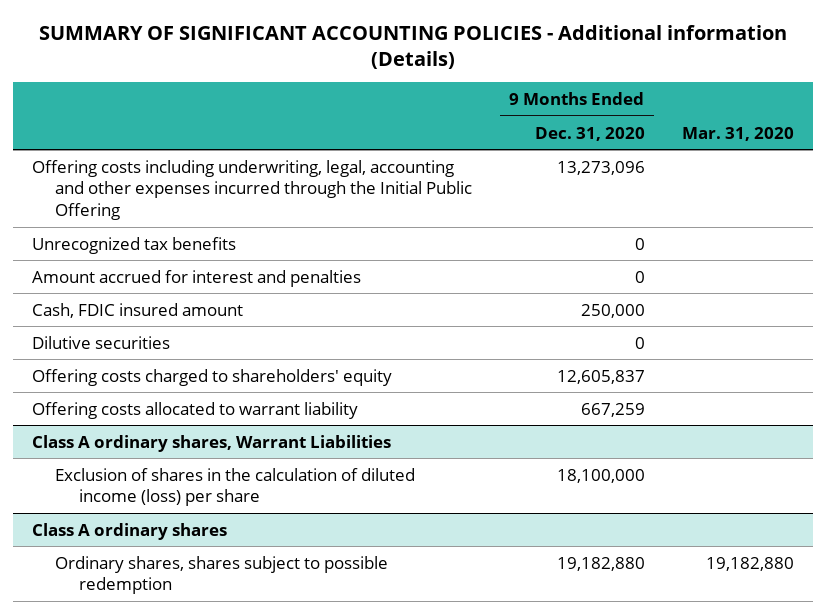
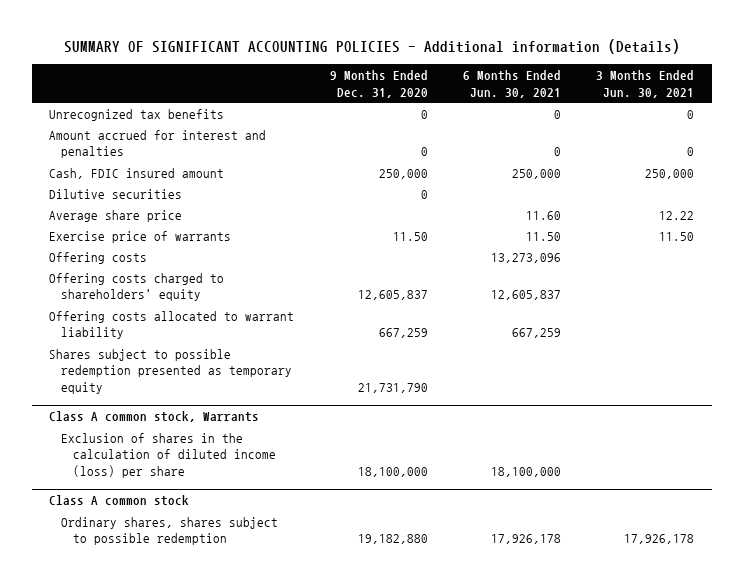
[681,126,794,141] Mar. 31, 2020 -> none
none -> [463,69,562,98] 6 Months Ended Jun. 30, 2021
none -> [596,69,695,98] 3 Months Ended Jun. 30, 2021
[32,159,473,220] Offering costs including underwriting, legal, accounting and other expenses incurred through the Initial Public Offering -> none
none -> [49,209,183,222] Average share price
none -> [49,230,232,243] Exercise price of warrants
none -> [49,251,148,264] Offering costs
[32,434,392,452] Class A ordinary shares, Warrant Liabilities -> none
none -> [49,348,293,394] Shares subject to possible redemption presented as temporary equity
none -> [49,411,260,423] Class A common stock, Warrants
[32,522,228,540] Class A ordinary shares -> [49,495,190,507] Class A common stock

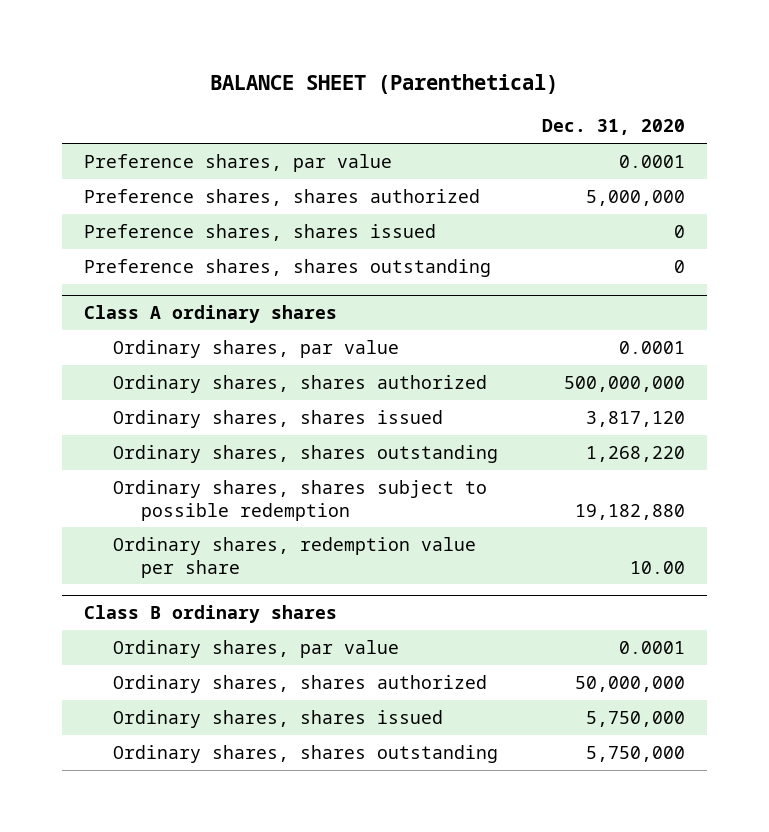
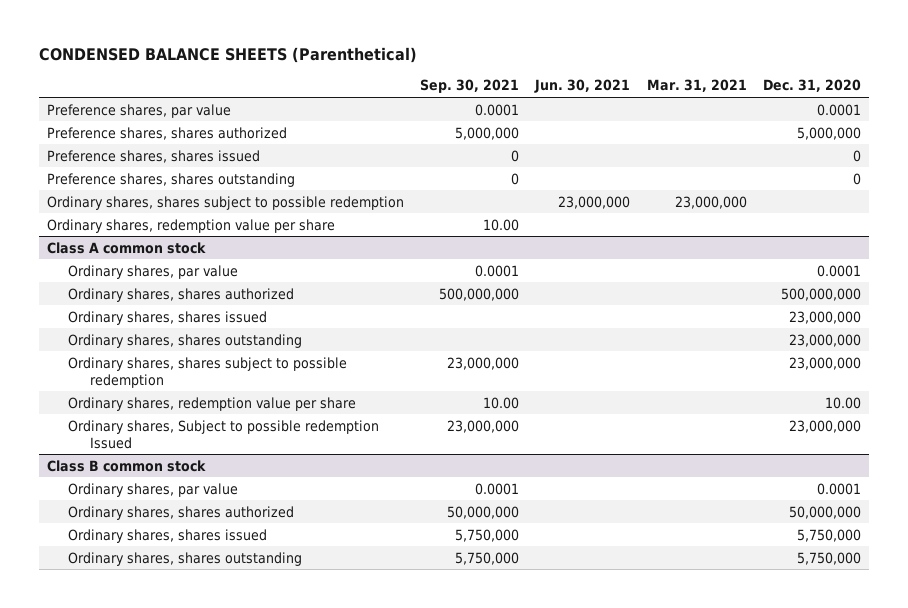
[210,74,559,95] BALANCE SHEET (Parenthetical) -> [38,47,417,64] CONDENSED BALANCE SHEETS (Parenthetical)
none -> [420,79,520,94] Sep. 30, 2021
none -> [534,79,631,94] Jun. 30, 2021
none -> [646,79,747,93] Mar. 31, 2021
none -> [46,195,404,210] Ordinary shares, shares subject to possible redemption
none -> [46,218,335,233] Ordinary shares, redemption value per share
[84,305,338,324] Class A ordinary shares -> [46,241,206,254] Class A common stock
[585,410,685,427] 3,817,120 -> [789,310,862,324] 23,000,000
[585,445,685,462] 1,268,220 -> [789,333,862,347] 23,000,000
[574,503,685,520] 19,182,880 -> [789,356,862,370] 23,000,000
none -> [68,419,380,449] Ordinary shares, Subject to possible redemption Issued
[84,605,338,624] Class B ordinary shares -> [46,459,206,472] Class B common stock

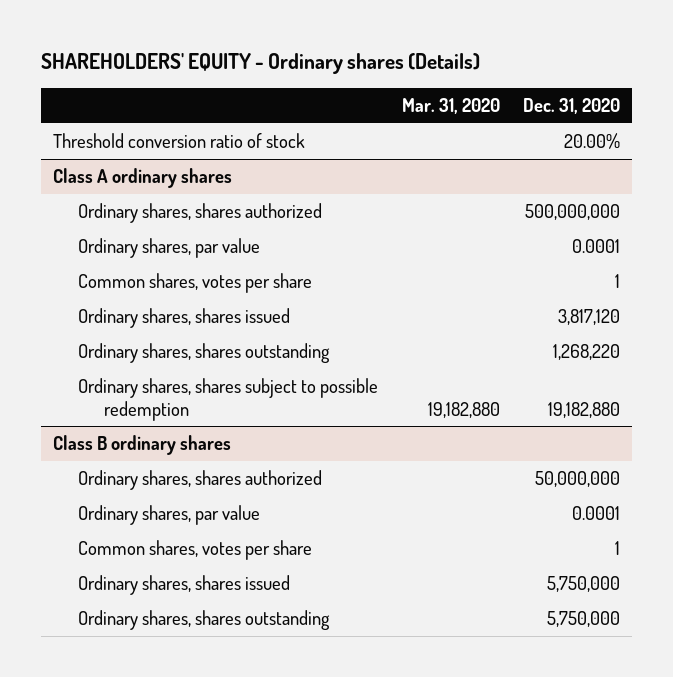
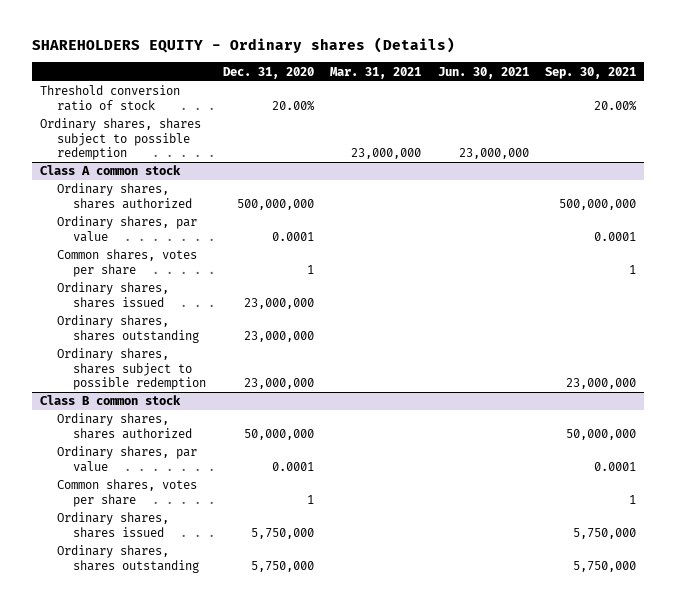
[40,53,480,75] SHAREHOLDERS' EQUITY - Ordinary shares (Details) -> [31,37,455,54] SHAREHOLDERS EQUITY - Ordinary shares (Details)
[401,97,500,114] Mar. 31, 2020 -> none
none -> [330,66,422,79] Mar. 31, 2021
none -> [437,66,529,79] Jun. 30, 2021
none -> [544,66,636,79] Sep. 30, 2021
none -> [39,118,201,161] Ordinary shares, shares subject to possible redemption
[52,168,232,189] Class A ordinary shares -> [39,165,181,176] Class A common stock
[558,309,621,326] 3,817,120 -> [243,297,314,309] 23,000,000
[553,344,621,361] 1,268,220 -> [243,330,314,342] 23,000,000
[548,401,621,418] 19,182,880 -> [243,378,314,390] 23,000,000
[52,435,231,456] Class B ordinary shares -> [39,395,181,406] Class B common stock

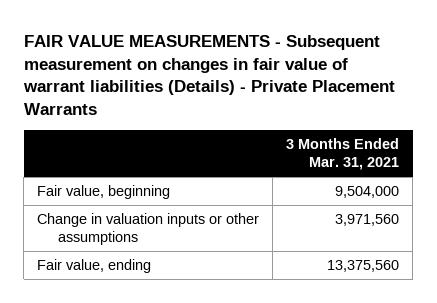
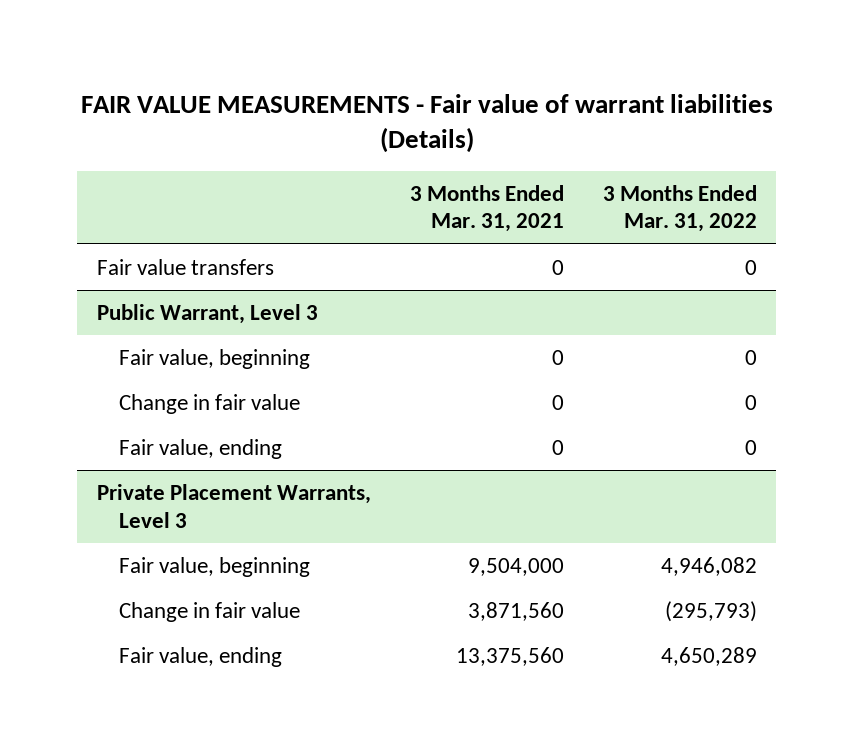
[22,34,395,116] FAIR VALUE MEASUREMENTS - Subsequent measurement on changes in fair value of warrant liabilities (Details) - Private Placement Warrants -> [80,93,773,154] FAIR VALUE MEASUREMENTS - Fair value of warrant liabilities (Details)
none -> [602,184,757,233] 3 Months Ended Mar. 31, 2022
none -> [96,259,274,276] Fair value transfers
none -> [96,304,318,325] Public Warrant, Level 3
none -> [118,349,310,370] Fair value, beginning
none -> [118,394,300,415] Change in fair value
none -> [118,439,282,460] Fair value, ending
none -> [96,484,371,528] Private Placement Warrants, Level 3
[37,213,260,246] Change in valuation inputs or other assumptions -> [118,602,300,623] Change in fair value
[335,214,400,227] 3,971,560 -> [467,602,564,622] 3,871,560

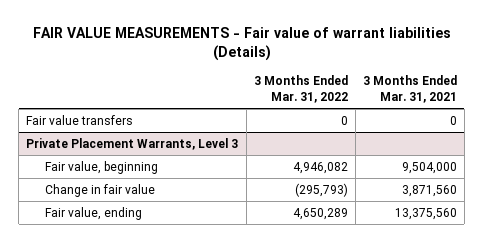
[96,304,318,325] Public Warrant, Level 3 -> none
[118,349,310,370] Fair value, beginning -> none
[118,394,300,415] Change in fair value -> none
[118,439,282,460] Fair value, ending -> none

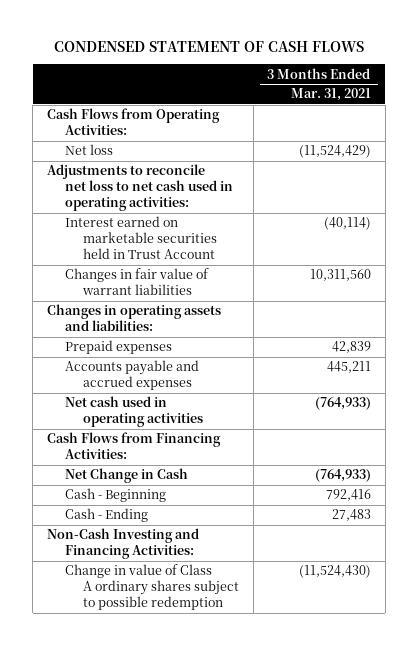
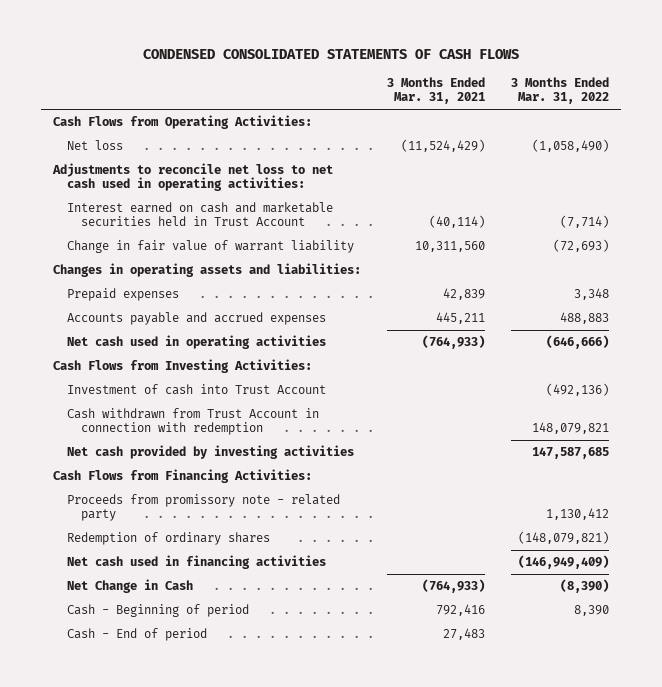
[53,40,364,52] CONDENSED STATEMENT OF CASH FLOWS -> [142,49,519,60] CONDENSED CONSOLIDATED STATEMENTS OF CASH FLOWS
none -> [510,77,609,105] 3 Months Ended Mar. 31, 2022
[64,216,217,260] Interest earned on marketable securities held in Trust Account -> [66,201,333,227] Interest earned on cash and marketable securities held in Trust Account
[64,268,209,296] Changes in fair value of warrant liabilities -> [66,239,354,253] Change in fair value of warrant liability
none -> [53,358,313,373] Cash Flows from Investing Activities:
none -> [66,383,326,395] Investment of cash into Trust Account
none -> [66,407,319,436] Cash withdrawn from Trust Account in connection with redemption
none -> [66,444,354,459] Net cash provided by investing activities
none -> [66,493,340,522] Proceeds from promissory note - related party
none -> [66,531,270,545] Redemption of ordinary shares
none -> [66,554,326,569] Net cash used in financing activities
[47,528,200,560] Non-Cash Investing and Financing Activities: -> none
[64,564,239,611] Change in value of Class A ordinary shares subject to possible redemption -> none
[64,488,166,503] Cash - Beginning -> [66,603,249,617] Cash - Beginning of period
[64,508,148,523] Cash - Ending -> [66,627,207,641] Cash - End of period

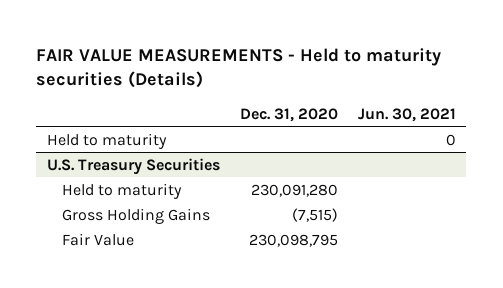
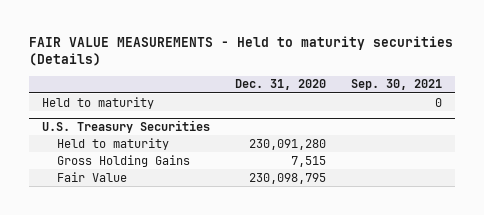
[358,107,457,122] Jun. 30, 2021 -> none
none -> [351,79,443,91] Sep. 30, 2021
[291,207,338,222] (7,515) -> [291,155,327,167] 7,515

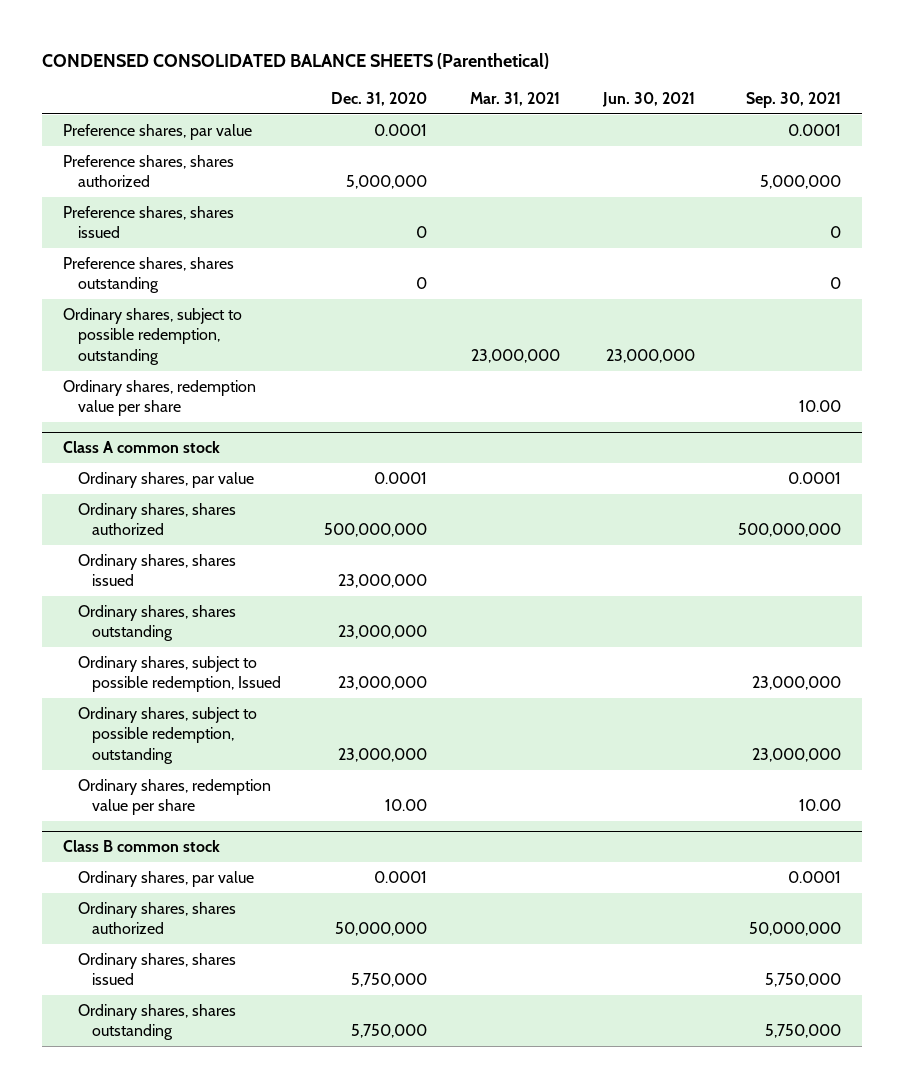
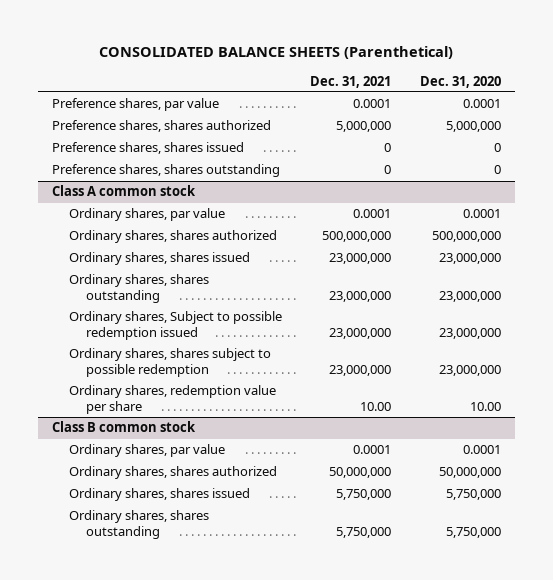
[41,52,549,69] CONDENSED CONSOLIDATED BALANCE SHEETS (Parenthetical) -> [99,46,454,60] CONSOLIDATED BALANCE SHEETS (Parenthetical)
[469,91,560,106] Mar. 31, 2021 -> none
[601,91,695,107] Jun. 30, 2021 -> none
[745,91,841,108] Sep. 30, 2021 -> none
none -> [310,75,392,88] Dec. 31, 2021
[63,308,243,365] Ordinary shares, subject to possible redemption, outstanding -> none
[63,380,257,417] Ordinary shares, redemption value per share -> none
[77,656,282,693] Ordinary shares, subject to possible redemption, Issued -> [68,311,282,340] Ordinary shares, Subject to possible redemption issued
[77,707,257,764] Ordinary shares, subject to possible redemption, outstanding -> [68,348,271,377] Ordinary shares, shares subject to possible redemption

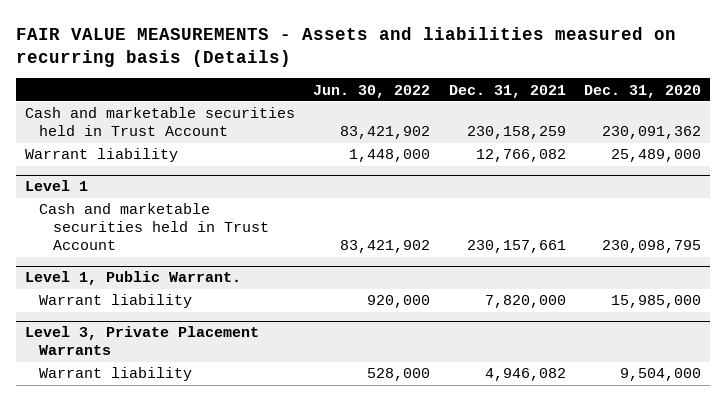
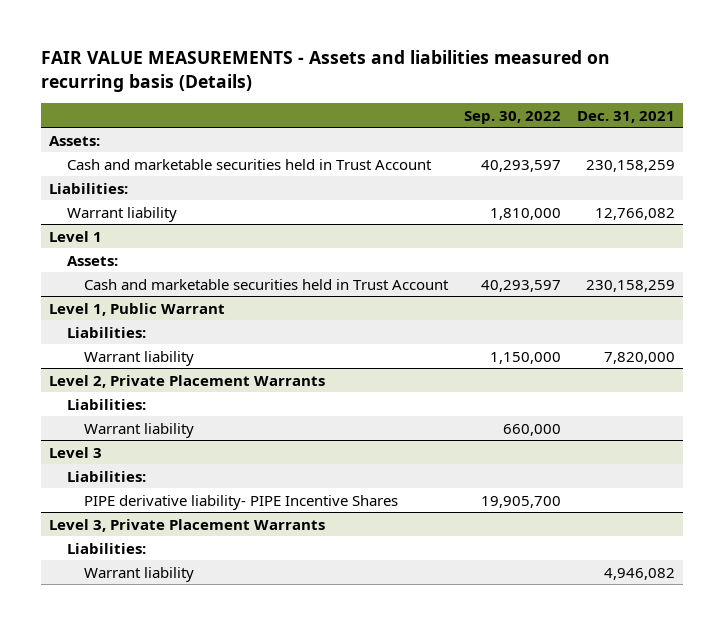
[313,84,431,98] Jun. 30, 2022 -> none
[583,84,701,98] Dec. 31, 2020 -> none
none -> [464,110,562,124] Sep. 30, 2022
none -> [48,135,100,146] Assets:
none -> [48,182,128,194] Liabilities:
none -> [66,255,118,266] Assets:
[466,240,566,254] 230,157,661 -> [586,279,676,292] 230,158,259
[25,271,242,286] Level 1, Public Warrant. -> [48,302,225,316] Level 1, Public Warrant
none -> [66,326,146,338] Liabilities:
none -> [48,374,325,388] Level 2, Private Placement Warrants
none -> [66,398,146,410] Liabilities:
none -> [84,422,195,438] Warrant liability
none -> [48,446,102,458] Level 3
none -> [66,470,146,482] Liabilities:
none -> [84,494,399,510] PIPE derivative liability- PIPE Incentive Shares
none -> [66,542,146,554] Liabilities:

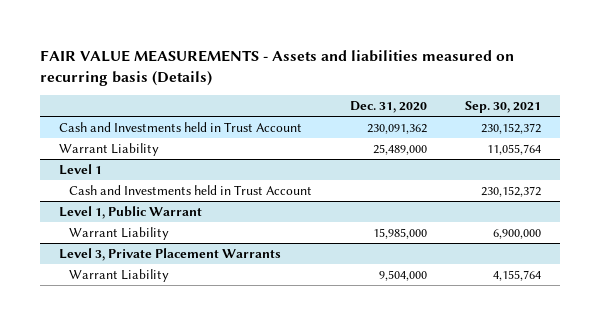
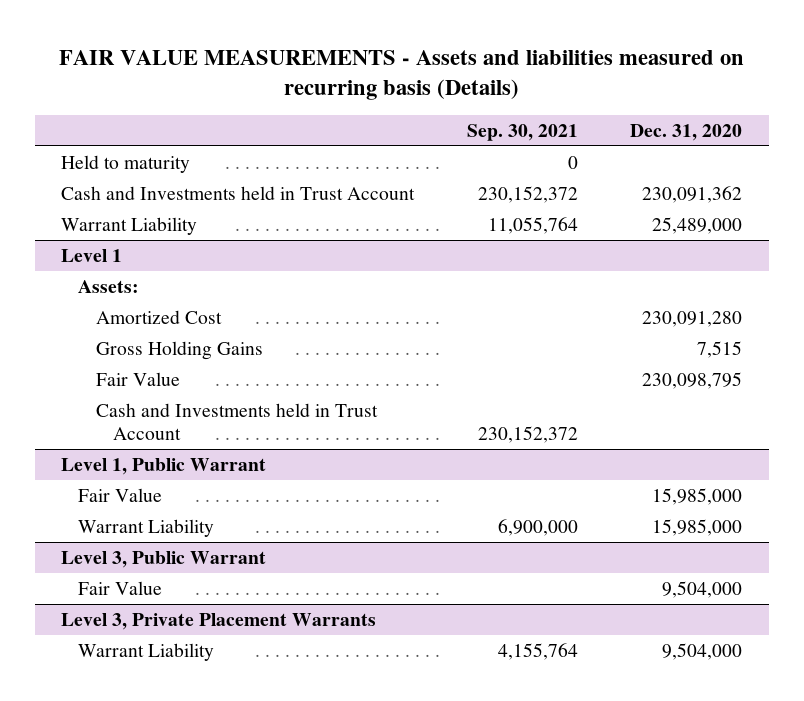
none -> [61,154,191,173] Held to maturity
none -> [78,279,140,293] Assets:
none -> [95,309,222,324] Amortized Cost
none -> [95,340,263,360] Gross Holding Gains
none -> [95,371,180,386] Fair Value
none -> [78,487,163,502] Fair Value
none -> [61,550,267,568] Level 3, Public Warrant
none -> [78,580,163,595] Fair Value

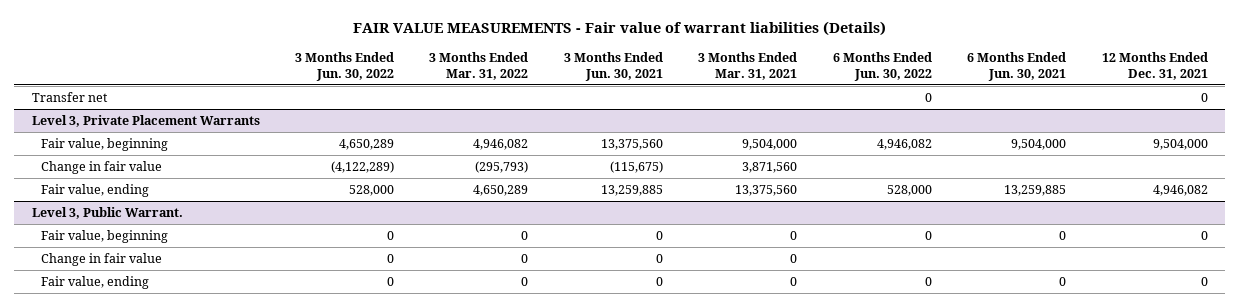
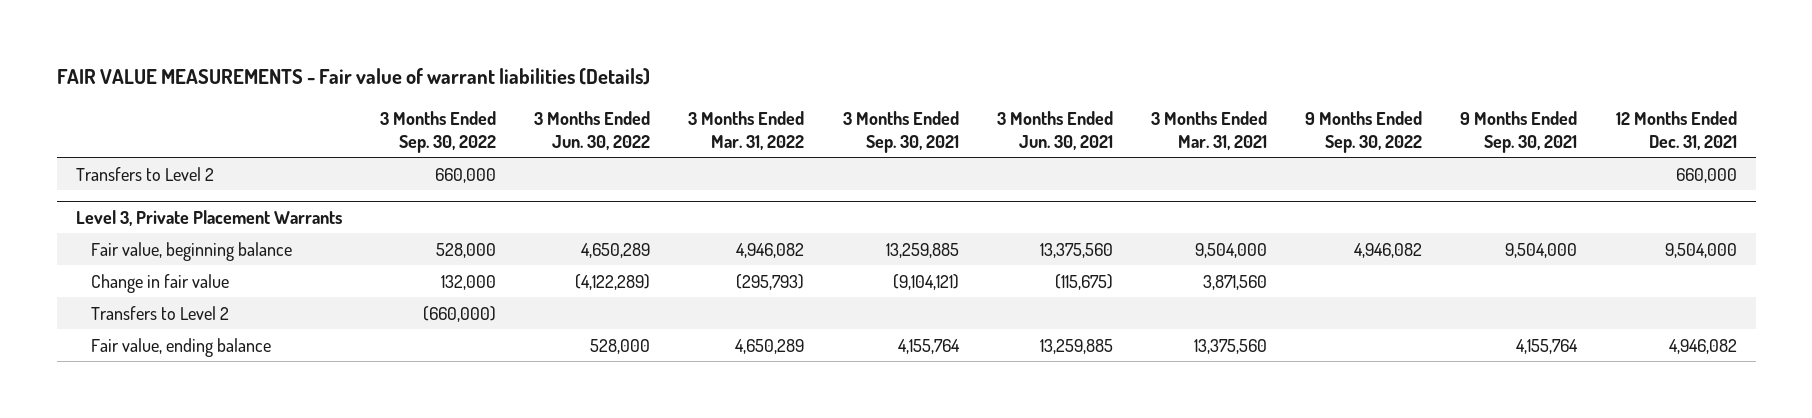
[832,52,932,81] 6 Months Ended Jun. 30, 2022 -> none
[967,52,1067,81] 6 Months Ended Jun. 30, 2021 -> none
none -> [379,110,496,153] 3 Months Ended Sep. 30, 2022
none -> [842,110,959,153] 3 Months Ended Sep. 30, 2021
none -> [1305,110,1423,153] 9 Months Ended Sep. 30, 2022
none -> [1460,110,1578,153] 9 Months Ended Sep. 30, 2021
[31,92,108,103] Transfer net -> none
none -> [75,166,214,181] Transfers to Level 2
[40,138,168,152] Fair value, beginning -> [90,241,292,261] Fair value, beginning balance
[31,207,183,220] Level 3, Public Warrant. -> none
[40,230,168,244] Fair value, beginning -> none
[40,253,162,267] Change in fair value -> none
[40,276,149,290] Fair value, ending -> none
none -> [90,305,229,320] Transfers to Level 2
[40,184,149,198] Fair value, ending -> [90,337,271,357] Fair value, ending balance

